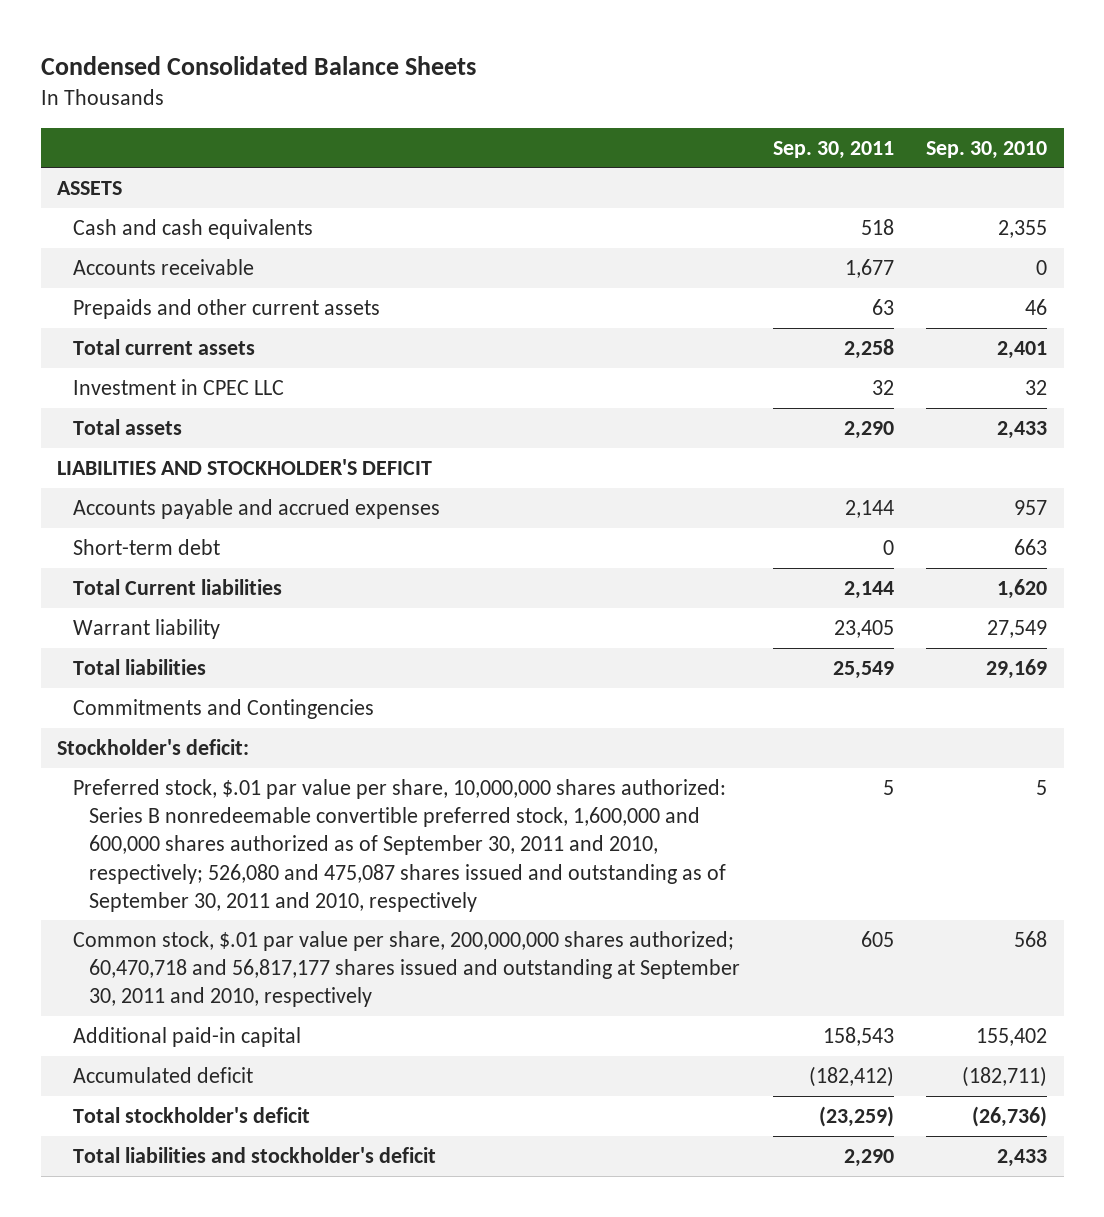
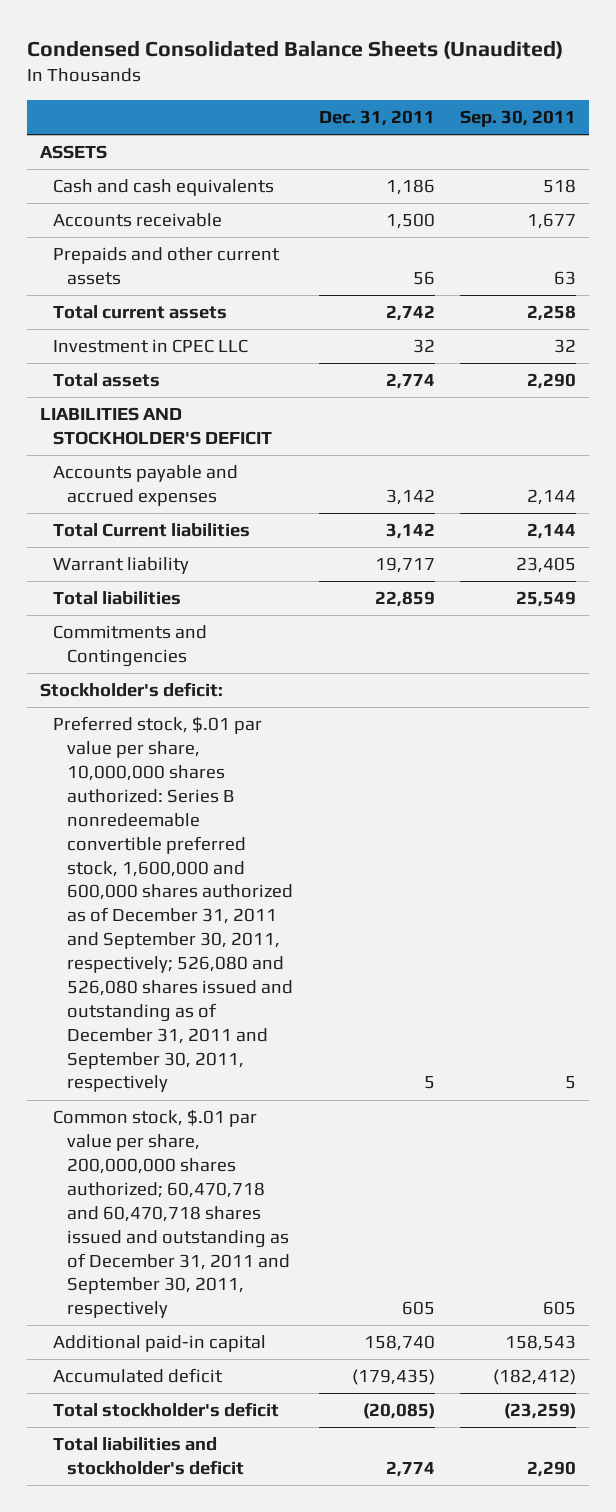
[40,56,476,76] Condensed Consolidated Balance Sheets -> [26,39,563,59] Condensed Consolidated Balance Sheets (Unaudited)
[926,140,1048,159] Sep. 30, 2010 -> none
none -> [318,110,435,127] Dec. 31, 2011
[73,539,221,556] Short-term debt -> none
[73,779,727,912] Preferred stock, $.01 par value per share, 10,000,000 shares authorized: Series B nonredeemable convertible preferred stock, 1,600,000 and 600,000 shares authorized as of September 30, 2011 and 2010, respectively; 526,080 and 475,087 shares issued and outstanding as of September 30, 2011 and 2010, respectively -> [53,716,294,1093] Preferred stock, $.01 par value per share, 10,000,000 shares authorized: Series B nonredeemable convertible preferred stock, 1,600,000 and 600,000 shares authorized as of December 31, 2011 and September 30, 2011, respectively; 526,080 and 526,080 shares issued and outstanding as of December 31, 2011 and September 30, 2011, respectively
[73,931,741,1008] Common stock, $.01 par value per share, 200,000,000 shares authorized; 60,470,718 and 56,817,177 shares issued and outstanding at September 30, 2011 and 2010, respectively -> [53,1109,291,1319] Common stock, $.01 par value per share, 200,000,000 shares authorized; 60,470,718 and 60,470,718 shares issued and outstanding as of December 31, 2011 and September 30, 2011, respectively

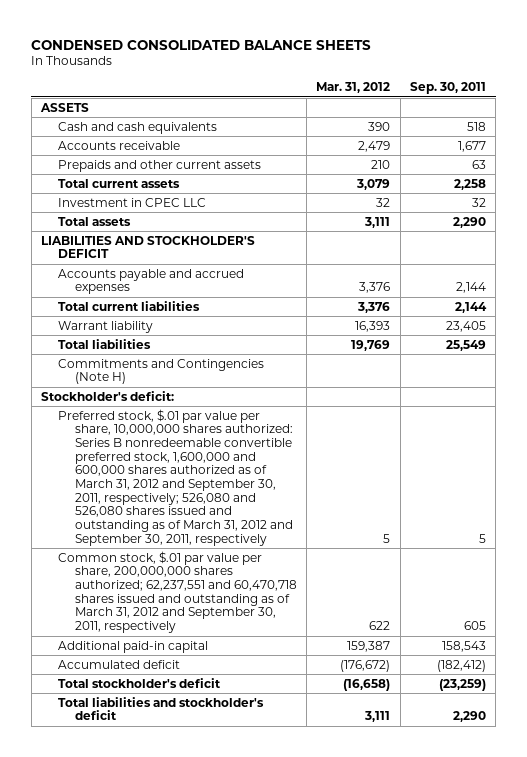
[26,39,563,59] Condensed Consolidated Balance Sheets (Unaudited) -> [31,39,372,50] CONDENSED CONSOLIDATED BALANCE SHEETS
[318,110,435,127] Dec. 31, 2011 -> none
none -> [316,82,391,94] Mar. 31, 2012
[53,523,251,538] Total Current liabilities -> [58,300,201,311] Total current liabilities
[53,625,208,668] Commitments and Contingencies -> [58,358,265,385] Commitments and Contingencies (Note H)
[53,716,294,1093] Preferred stock, $.01 par value per share, 10,000,000 shares authorized: Series B nonredeemable convertible preferred stock, 1,600,000 and 600,000 shares authorized as of December 31, 2011 and September 30, 2011, respectively; 526,080 and 526,080 shares issued and outstanding as of December 31, 2011 and September 30, 2011, respectively -> [58,408,293,546] Preferred stock, $.01 par value per share, 10,000,000 shares authorized: Series B nonredeemable convertible preferred stock, 1,600,000 and 600,000 shares authorized as of March 31, 2012 and September 30, 2011, respectively; 526,080 and 526,080 shares issued and outstanding as of March 31, 2012 and September 30, 2011, respectively
[53,1109,291,1319] Common stock, $.01 par value per share, 200,000,000 shares authorized; 60,470,718 and 60,470,718 shares issued and outstanding as of December 31, 2011 and September 30, 2011, respectively -> [58,550,297,634] Common stock, $.01 par value per share, 200,000,000 shares authorized; 62,237,551 and 60,470,718 shares issued and outstanding as of March 31, 2012 and September 30, 2011, respectively

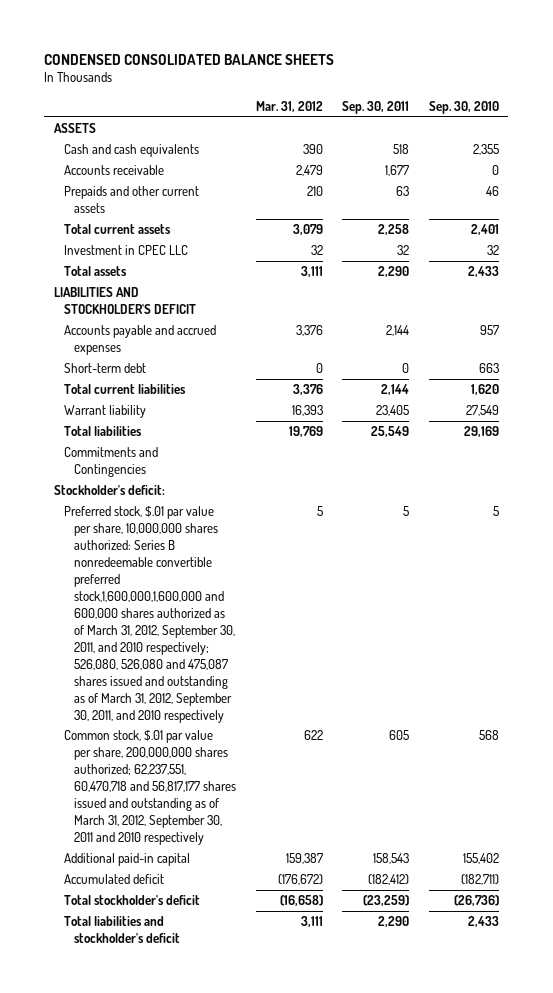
none -> [428,100,499,114] Sep. 30, 2010
none -> [64,363,147,374] Short-term debt
[58,358,265,385] Commitments and Contingencies (Note H) -> [64,447,159,478] Commitments and Contingencies
[58,408,293,546] Preferred stock, $.01 par value per share, 10,000,000 shares authorized: Series B nonredeemable convertible preferred stock, 1,600,000 and 600,000 shares authorized as of March 31, 2012 and September 30, 2011, respectively; 526,080 and 526,080 shares issued and outstanding as of March 31, 2012 and September 30, 2011, respectively -> [64,506,236,723] Preferred stock, $.01 par value per share, 10,000,000 shares authorized: Series B nonredeemable convertible preferred stock,1,600,000,1,600,000 and 600,000 shares authorized as of March 31, 2012, September 30, 2011, and 2010 respectively; 526,080, 526,080 and 475,087 shares issued and outstanding as of March 31, 2012, September 30, 2011, and 2010 respectively
[58,550,297,634] Common stock, $.01 par value per share, 200,000,000 shares authorized; 62,237,551 and 60,470,718 shares issued and outstanding as of March 31, 2012 and September 30, 2011, respectively -> [64,730,237,845] Common stock, $.01 par value per share, 200,000,000 shares authorized; 62,237,551, 60,470,718 and 56,817,177 shares issued and outstanding as of March 31, 2012, September 30, 2011 and 2010 respectively

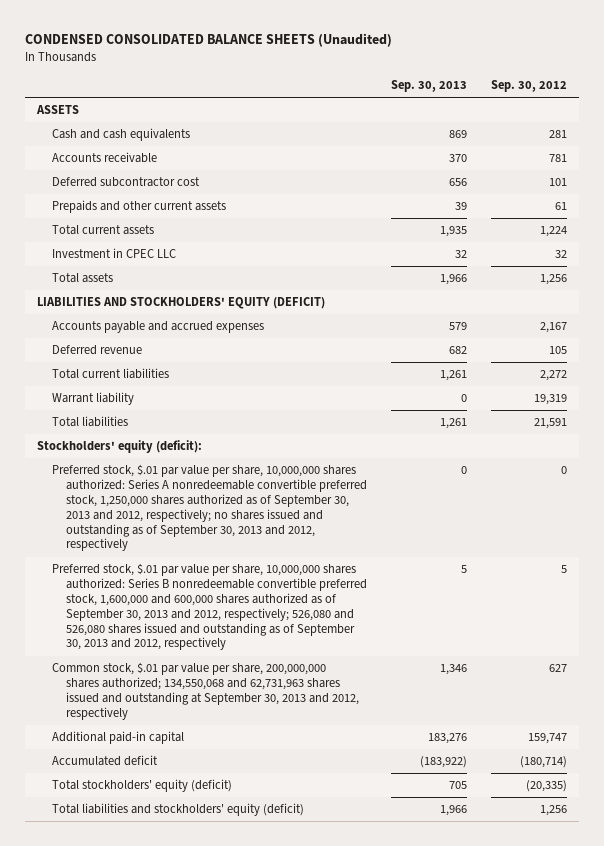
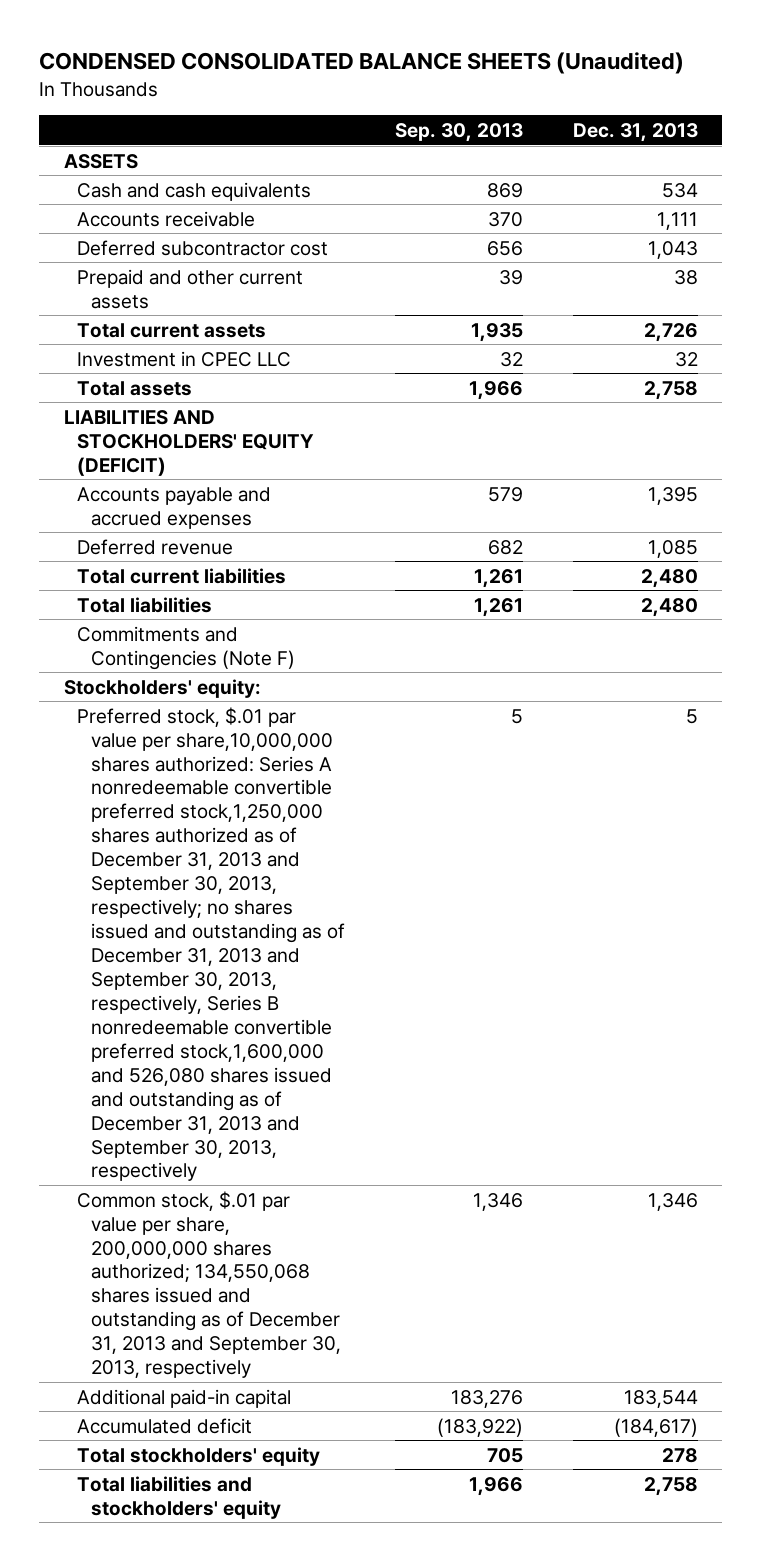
[490,80,567,93] Sep. 30, 2012 -> none
none -> [572,122,698,142] Dec. 31, 2013
[51,200,226,214] Prepaids and other current assets -> [77,268,304,309] Prepaid and other current assets
[51,392,134,406] Warrant liability -> none
[51,464,368,552] Preferred stock, $.01 par value per share, 10,000,000 shares authorized: Series A nonredeemable convertible preferred stock, 1,250,000 shares authorized as of September 30, 2013 and 2012, respectively; no shares issued and outstanding as of September 30, 2013 and 2012, respectively -> none
none -> [77,625,296,670] Commitments and Contingencies (Note F)
[37,440,203,454] Stockholders' equity (deficit): -> [63,678,261,698] Stockholders' equity:
[51,563,368,651] Preferred stock, $.01 par value per share, 10,000,000 shares authorized: Series B nonredeemable convertible preferred stock, 1,600,000 and 600,000 shares authorized as of September 30, 2013 and 2012, respectively; 526,080 and 526,080 shares issued and outstanding as of September 30, 2013 and 2012, respectively -> [77,706,346,1182] Preferred stock, $.01 par value per share,10,000,000 shares authorized: Series A nonredeemable convertible preferred stock,1,250,000 shares authorized as of December 31, 2013 and September 30, 2013, respectively; no shares issued and outstanding as of December 31, 2013 and September 30, 2013, respectively, Series B nonredeemable convertible preferred stock,1,600,000 and 526,080 shares issued and outstanding as of December 31, 2013 and September 30, 2013, respectively
[51,662,360,720] Common stock, $.01 par value per share, 200,000,000 shares authorized; 134,550,068 and 62,731,963 shares issued and outstanding at September 30, 2013 and 2012, respectively -> [77,1190,342,1379] Common stock, $.01 par value per share, 200,000,000 shares authorized; 134,550,068 shares issued and outstanding as of December 31, 2013 and September 30, 2013, respectively
[51,779,232,793] Total stockholders' equity (deficit) -> [77,1446,321,1466] Total stockholders' equity
[51,803,304,817] Total liabilities and stockholders' equity (deficit) -> [77,1475,282,1519] Total liabilities and stockholders' equity

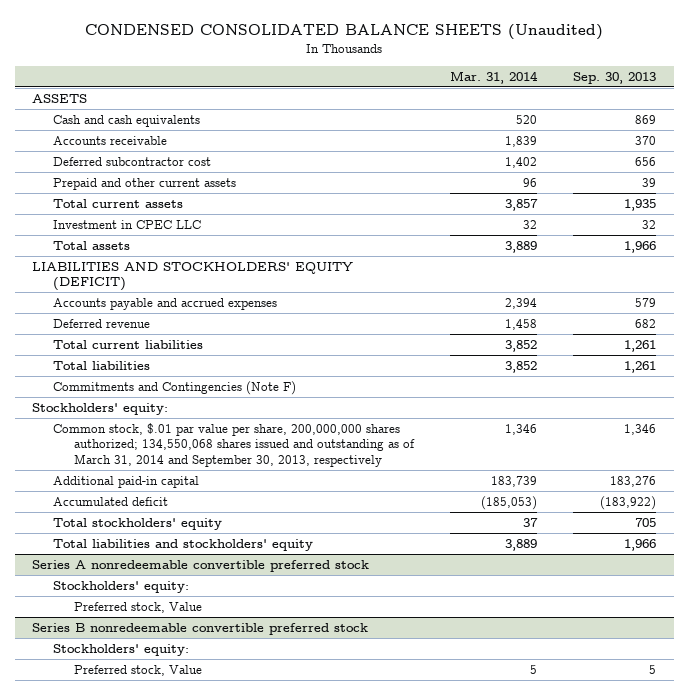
[572,122,698,142] Dec. 31, 2013 -> none
none -> [450,71,539,85] Mar. 31, 2014
[77,706,346,1182] Preferred stock, $.01 par value per share,10,000,000 shares authorized: Series A nonredeemable convertible preferred stock,1,250,000 shares authorized as of December 31, 2013 and September 30, 2013, respectively; no shares issued and outstanding as of December 31, 2013 and September 30, 2013, respectively, Series B nonredeemable convertible preferred stock,1,600,000 and 526,080 shares issued and outstanding as of December 31, 2013 and September 30, 2013, respectively -> none
[77,1190,342,1379] Common stock, $.01 par value per share, 200,000,000 shares authorized; 134,550,068 shares issued and outstanding as of December 31, 2013 and September 30, 2013, respectively -> [53,422,416,468] Common stock, $.01 par value per share, 200,000,000 shares authorized; 134,550,068 shares issued and outstanding as of March 31, 2014 and September 30, 2013, respectively
none -> [32,559,370,572] Series A nonredeemable convertible preferred stock
none -> [53,580,190,593] Stockholders' equity:
none -> [74,601,203,613] Preferred stock, Value
none -> [32,622,369,635] Series B nonredeemable convertible preferred stock
none -> [53,643,190,656] Stockholders' equity:
none -> [74,664,203,676] Preferred stock, Value

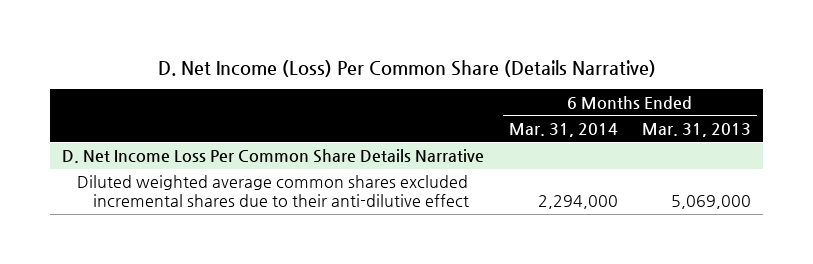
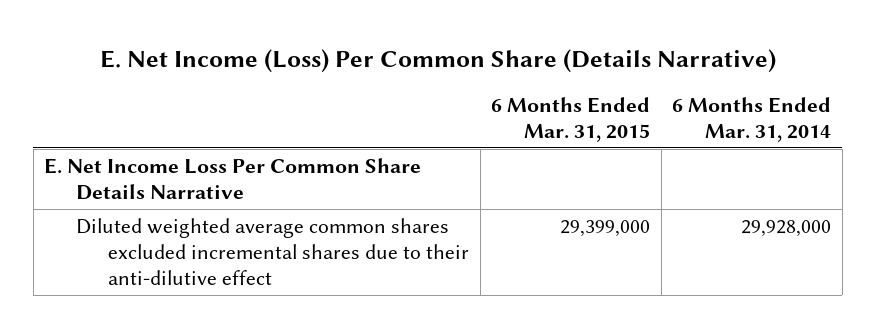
[157,59,656,77] D. Net Income (Loss) Per Common Share (Details Narrative) -> [99,48,776,73] E. Net Income (Loss) Per Common Share (Details Narrative)
[641,122,751,137] Mar. 31, 2013 -> none
none -> [491,97,651,143] 6 Months Ended Mar. 31, 2015
[62,149,485,164] D. Net Income Loss Per Common Share Details Narrative -> [44,157,422,200] E. Net Income Loss Per Common Share Details Narrative
[537,195,618,210] 2,294,000 -> [741,219,832,237] 29,928,000

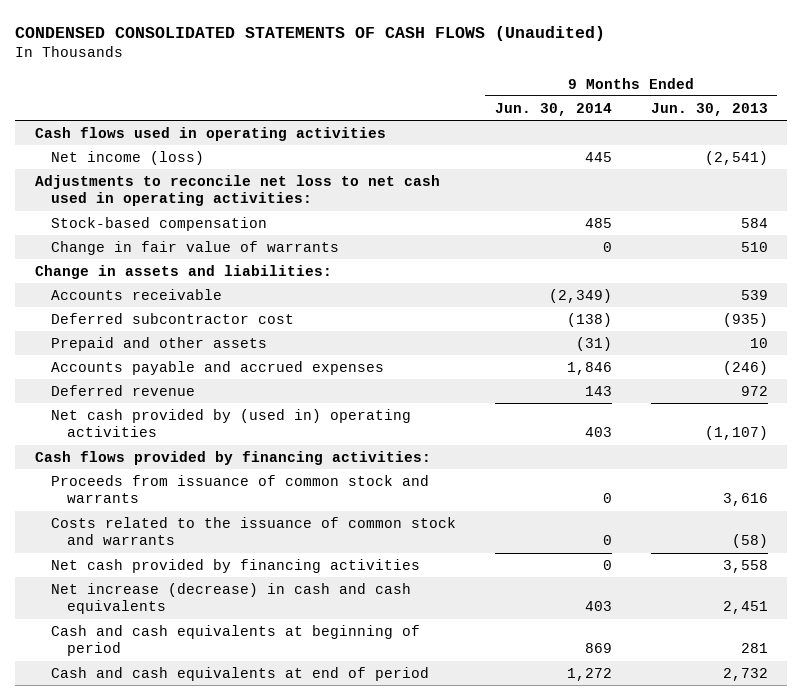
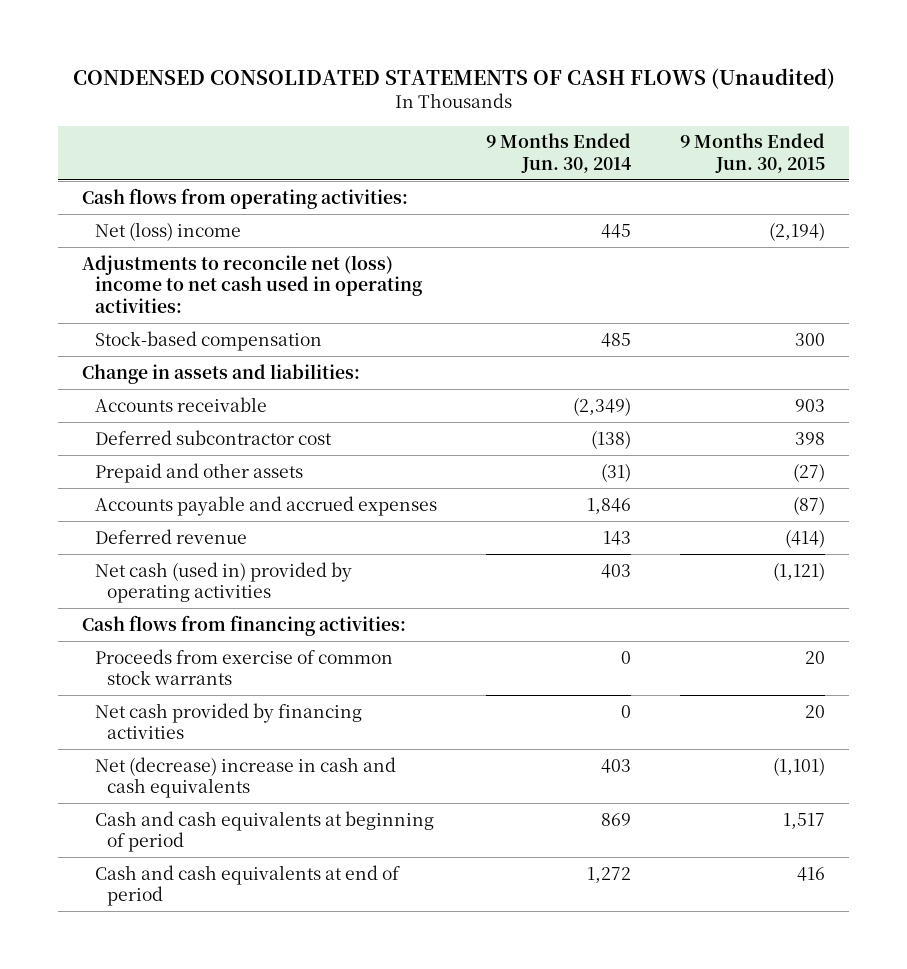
[650,102,768,116] Jun. 30, 2013 -> none
none -> [679,133,825,174] 9 Months Ended Jun. 30, 2015
[34,126,386,141] Cash flows used in operating activities -> [82,187,409,209] Cash flows from operating activities:
[50,150,204,165] Net income (loss) -> [94,221,241,241] Net (loss) income
[34,174,440,207] Adjustments to reconcile net loss to net cash used in operating activities: -> [82,254,423,314] Adjustments to reconcile net (loss) income to net cash used in operating activities:
[50,240,339,255] Change in fair value of warrants -> none
[50,516,456,546] Costs related to the issuance of common stock and warrants -> none
[50,408,411,438] Net cash provided by (used in) operating activities -> [94,561,352,604] Net cash (used in) provided by operating activities
[34,450,431,465] Cash flows provided by financing activities: -> [82,614,407,636] Cash flows from financing activities:
[50,474,429,504] Proceeds from issuance of common stock and warrants -> [94,648,393,686] Proceeds from exercise of common stock warrants
[50,582,411,615] Net increase (decrease) in cash and cash equivalents -> [94,756,396,799] Net (decrease) increase in cash and cash equivalents

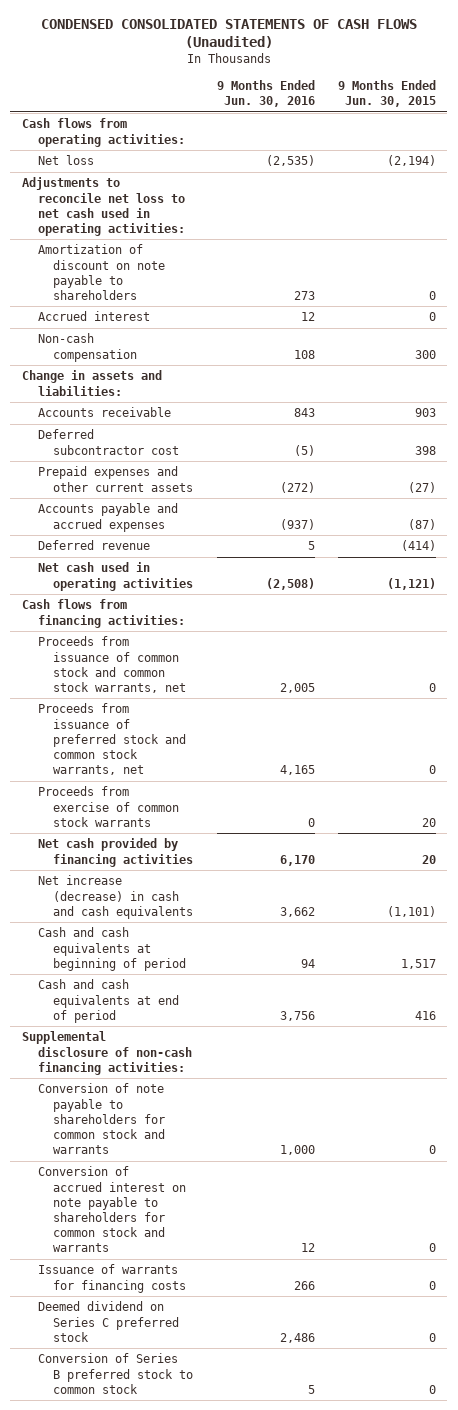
[485,133,631,174] 9 Months Ended Jun. 30, 2014 -> none
none -> [216,80,315,108] 9 Months Ended Jun. 30, 2016
[94,221,241,241] Net (loss) income -> [37,155,94,166] Net loss
[82,254,423,314] Adjustments to reconcile net (loss) income to net cash used in operating activities: -> [21,177,185,236] Adjustments to reconcile net loss to net cash used in operating activities:
none -> [37,244,166,300] Amortization of discount on note payable to shareholders
none -> [37,311,150,322] Accrued interest
[94,330,322,351] Stock-based compensation -> [37,333,138,362] Non-cash compensation
[94,462,303,483] Prepaid and other assets -> [37,466,194,492] Prepaid expenses and other current assets
[94,561,352,604] Net cash (used in) provided by operating activities -> [37,562,194,591] Net cash used in operating activities
none -> [37,636,187,693] Proceeds from issuance of common stock and common stock warrants, net
none -> [37,703,187,775] Proceeds from issuance of preferred stock and common stock warrants, net
[94,756,396,799] Net (decrease) increase in cash and cash equivalents -> [37,875,194,919] Net increase (decrease) in cash and cash equivalents
none -> [21,1031,192,1075] Supplemental disclosure of non-cash financing activities:
none -> [37,1083,166,1154] Conversion of note payable to shareholders for common stock and warrants
none -> [37,1166,187,1252] Conversion of accrued interest on note payable to shareholders for common stock and warrants
none -> [37,1264,187,1293] Issuance of warrants for financing costs
none -> [37,1301,180,1342] Deemed dividend on Series C preferred stock
none -> [37,1353,194,1394] Conversion of Series B preferred stock to common stock

